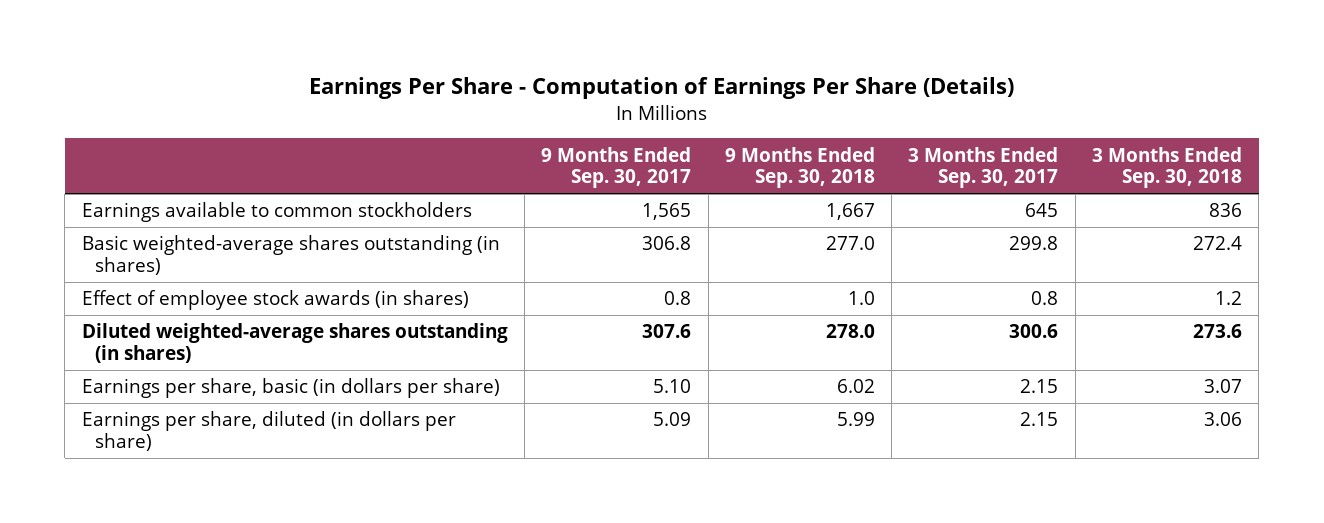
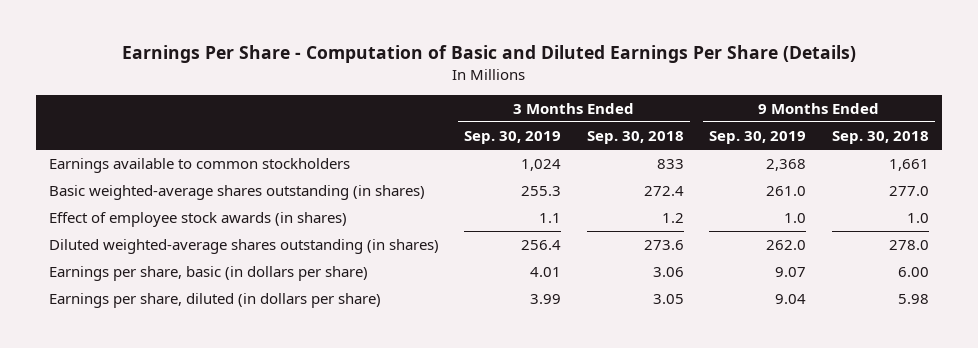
[308,77,1014,100] Earnings Per Share - Computation of Earnings Per Share (Details) -> [121,45,856,64] Earnings Per Share - Computation of Basic and Diluted Earnings Per Share (Details)
[541,146,692,189] 9 Months Ended Sep. 30, 2017 -> none
[908,146,1059,189] 3 Months Ended Sep. 30, 2017 -> none
none -> [464,130,562,144] Sep. 30, 2019
none -> [709,130,807,144] Sep. 30, 2019
[825,203,875,221] 1,667 -> [888,159,929,172] 1,661
[1209,203,1243,218] 836 -> [656,159,684,170] 833
[836,379,875,394] 6.02 -> [897,267,929,278] 6.00
[1204,379,1243,394] 3.07 -> [652,267,684,278] 3.06
[836,412,875,427] 5.99 -> [897,294,929,305] 5.98
[1204,412,1243,427] 3.06 -> [652,294,684,305] 3.05

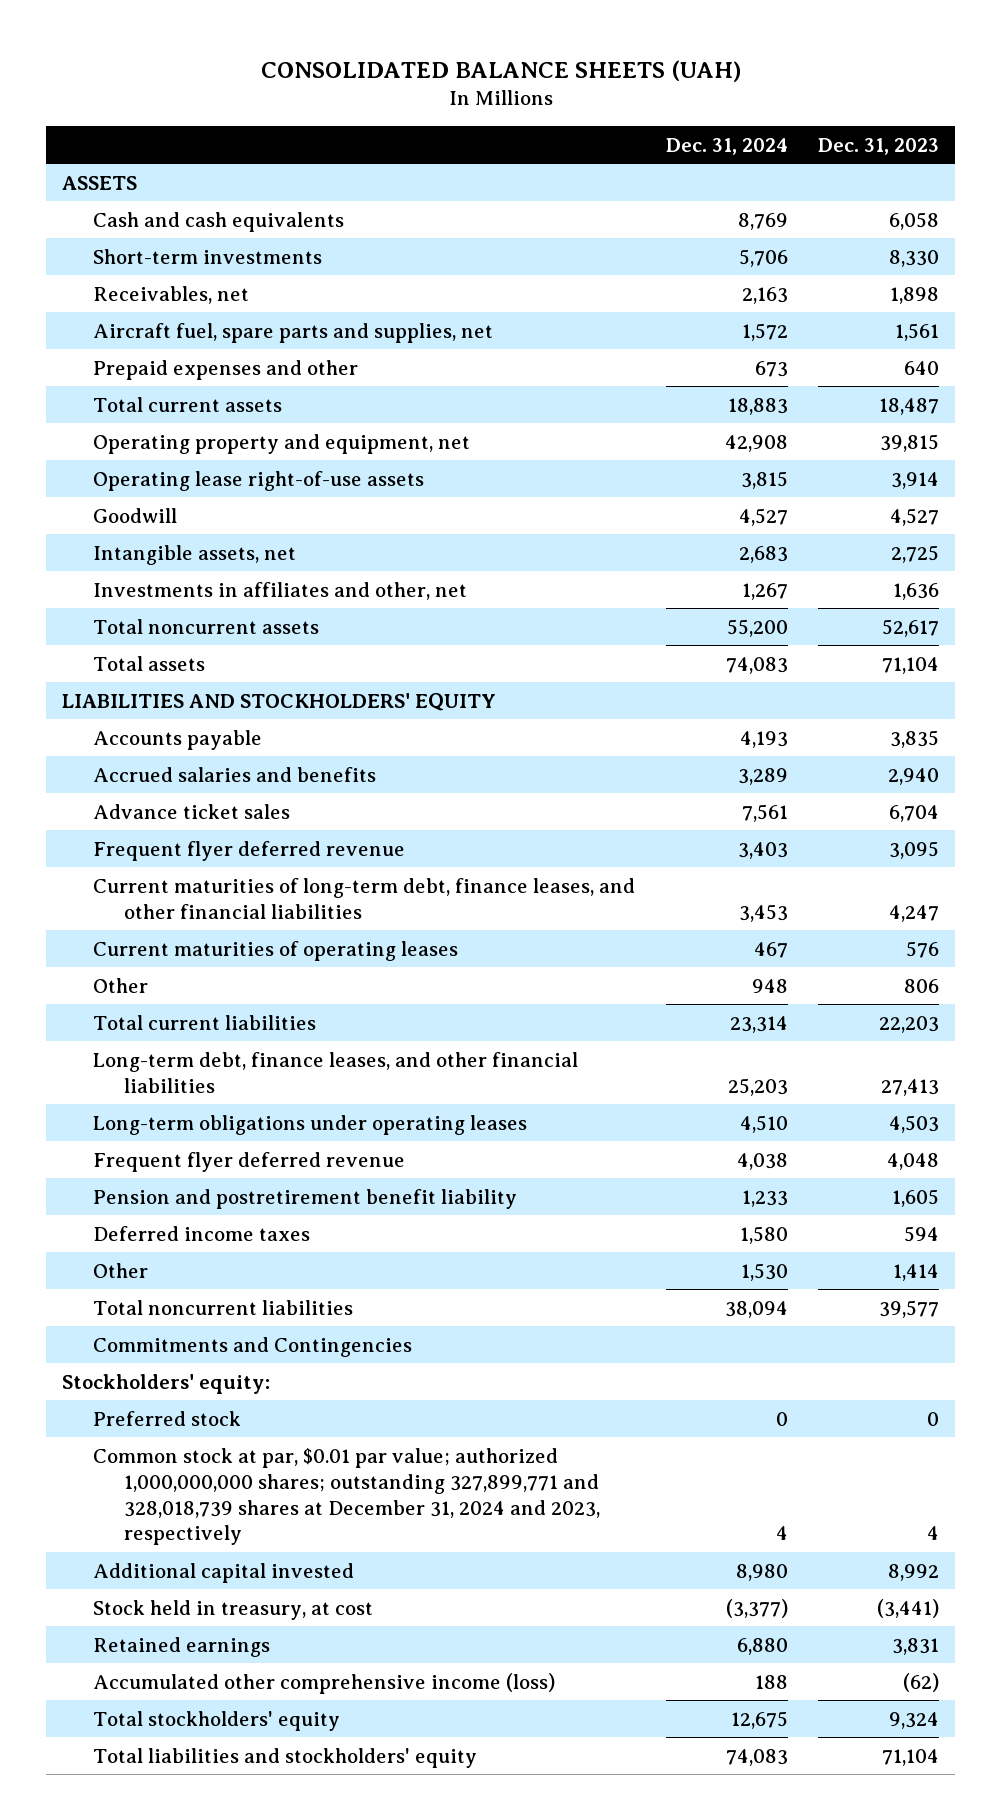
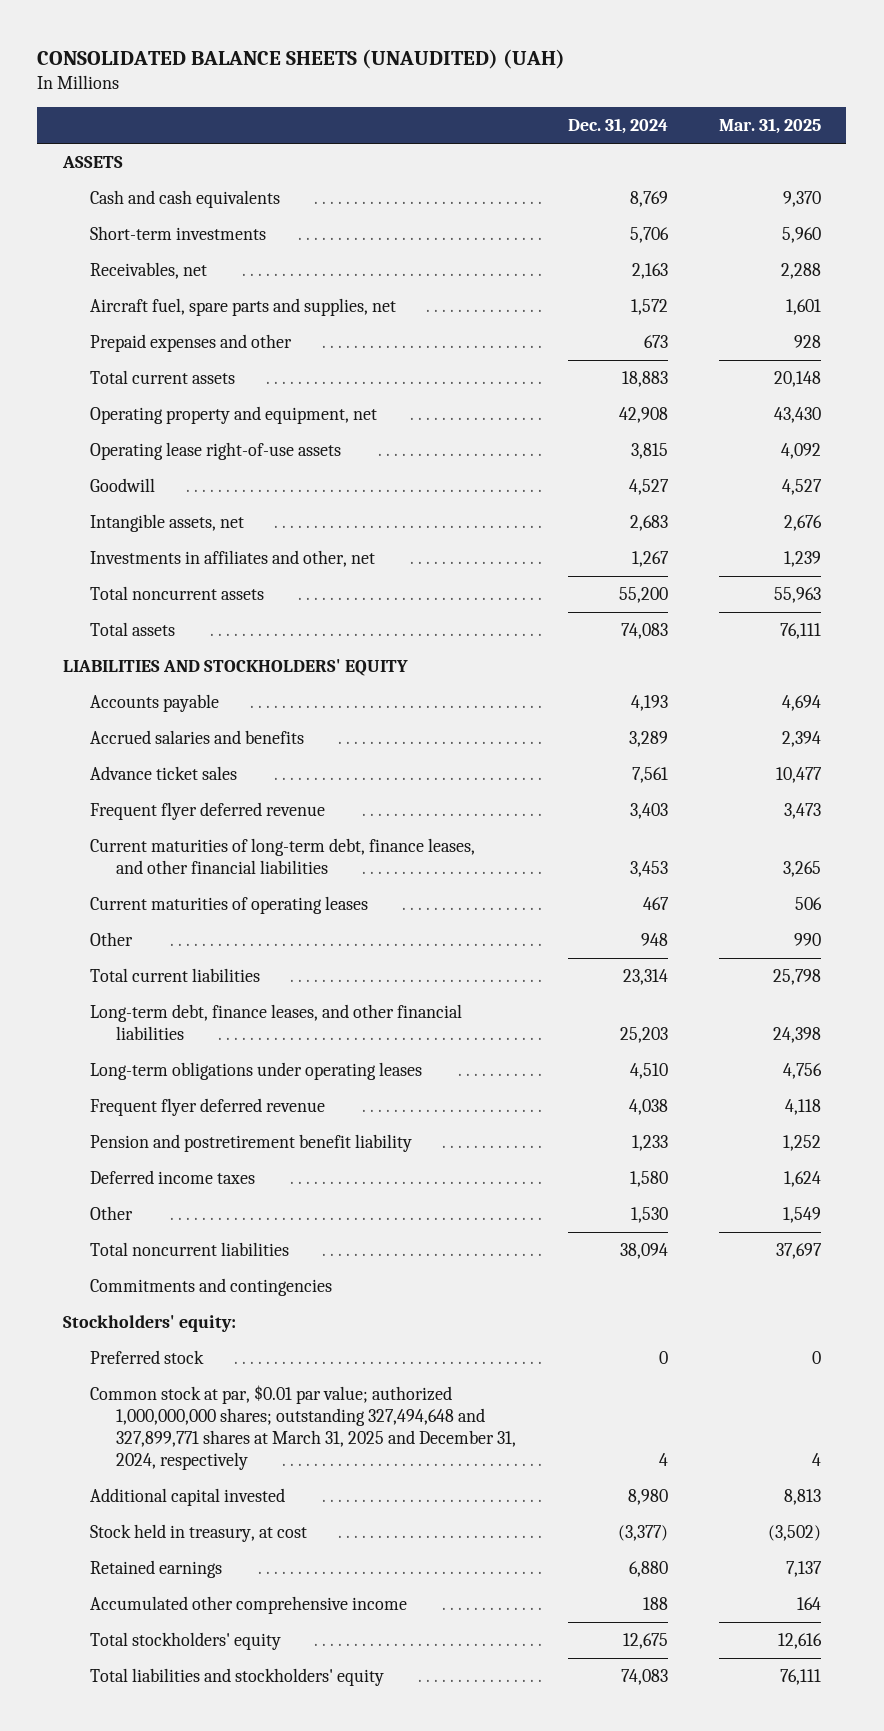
[260,60,741,83] CONSOLIDATED BALANCE SHEETS (UAH) -> [37,49,566,70] CONSOLIDATED BALANCE SHEETS (UNAUDITED) (UAH)
[818,137,940,155] Dec. 31, 2023 -> none
none -> [718,118,821,135] Mar. 31, 2025
[92,1336,412,1357] Commitments and Contingencies -> [89,1278,332,1297] Commitments and contingencies
[92,1447,600,1546] Common stock at par, $0.01 par value; authorized 1,000,000,000 shares; outstanding 327,899,771 and 328,018,739 shares at December 31, 2024 and 2023, respectively -> [89,1385,517,1470] Common stock at par, $0.01 par value; authorized 1,000,000,000 shares; outstanding 327,494,648 and 327,899,771 shares at March 31, 2025 and December 31, 2024, respectively
[92,1672,555,1694] Accumulated other comprehensive income (loss) -> [89,1596,407,1615] Accumulated other comprehensive income

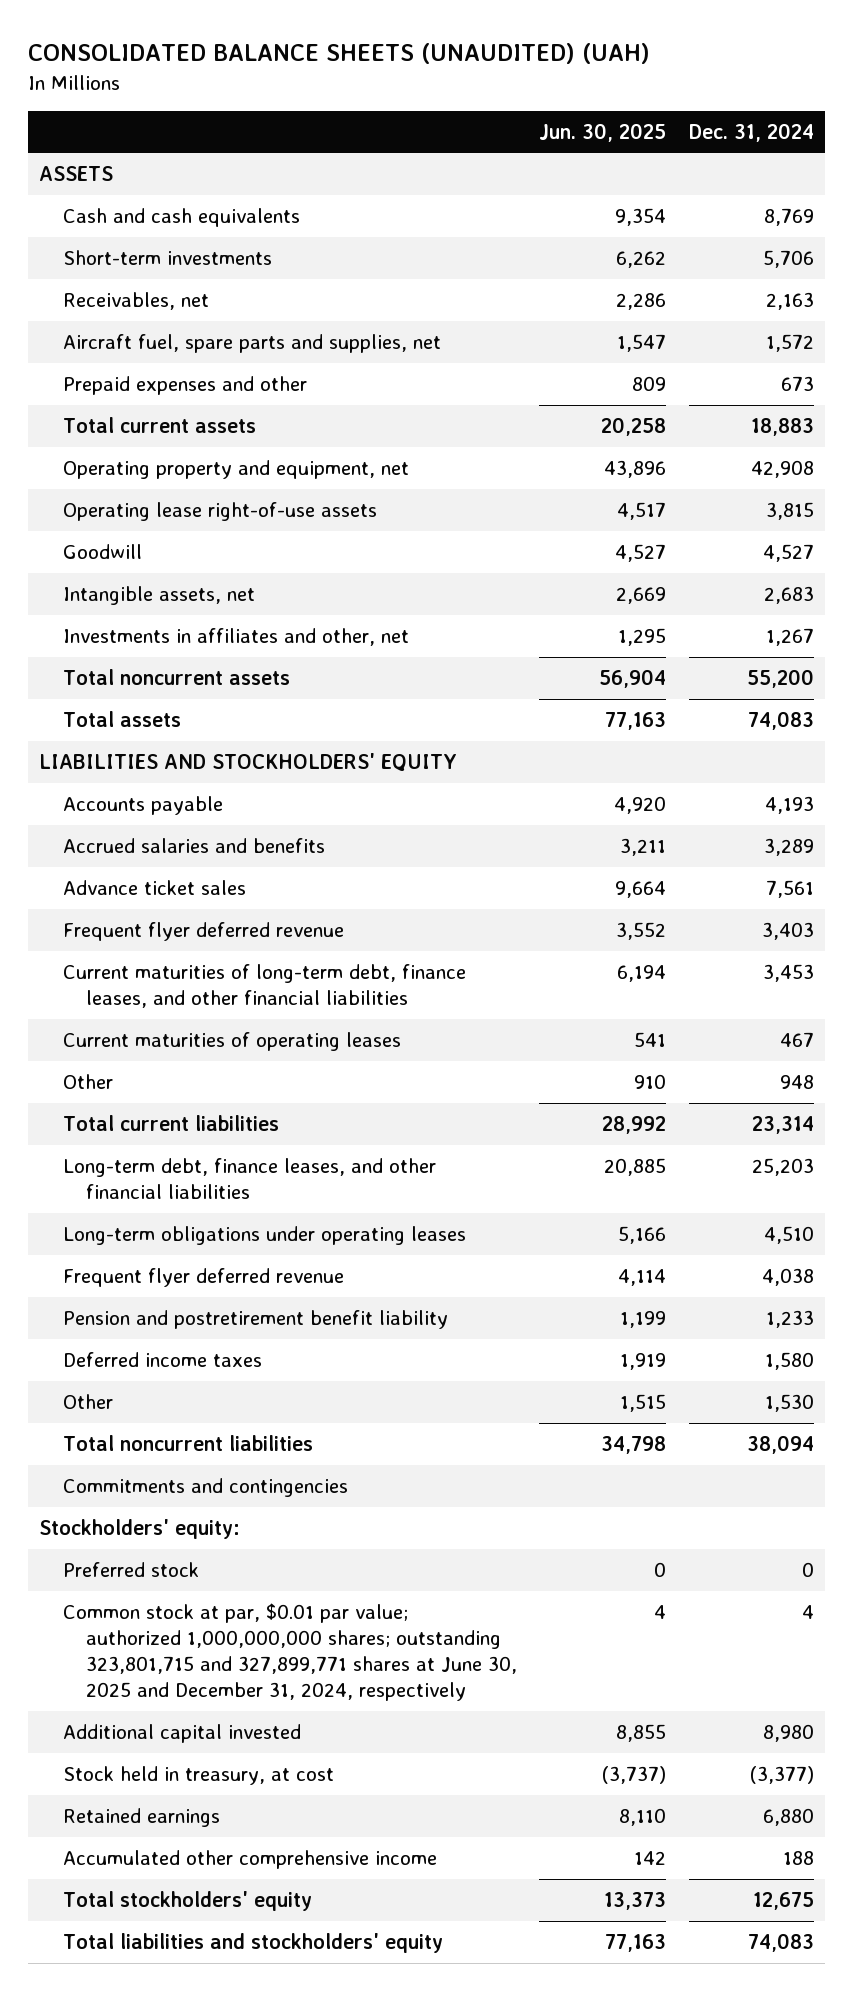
[718,118,821,135] Mar. 31, 2025 -> none
none -> [539,122,667,142] Jun. 30, 2025
[89,1385,517,1470] Common stock at par, $0.01 par value; authorized 1,000,000,000 shares; outstanding 327,494,648 and 327,899,771 shares at March 31, 2025 and December 31, 2024, respectively -> [62,1603,518,1701] Common stock at par, $0.01 par value; authorized 1,000,000,000 shares; outstanding 323,801,715 and 327,899,771 shares at June 30, 2025 and December 31, 2024, respectively

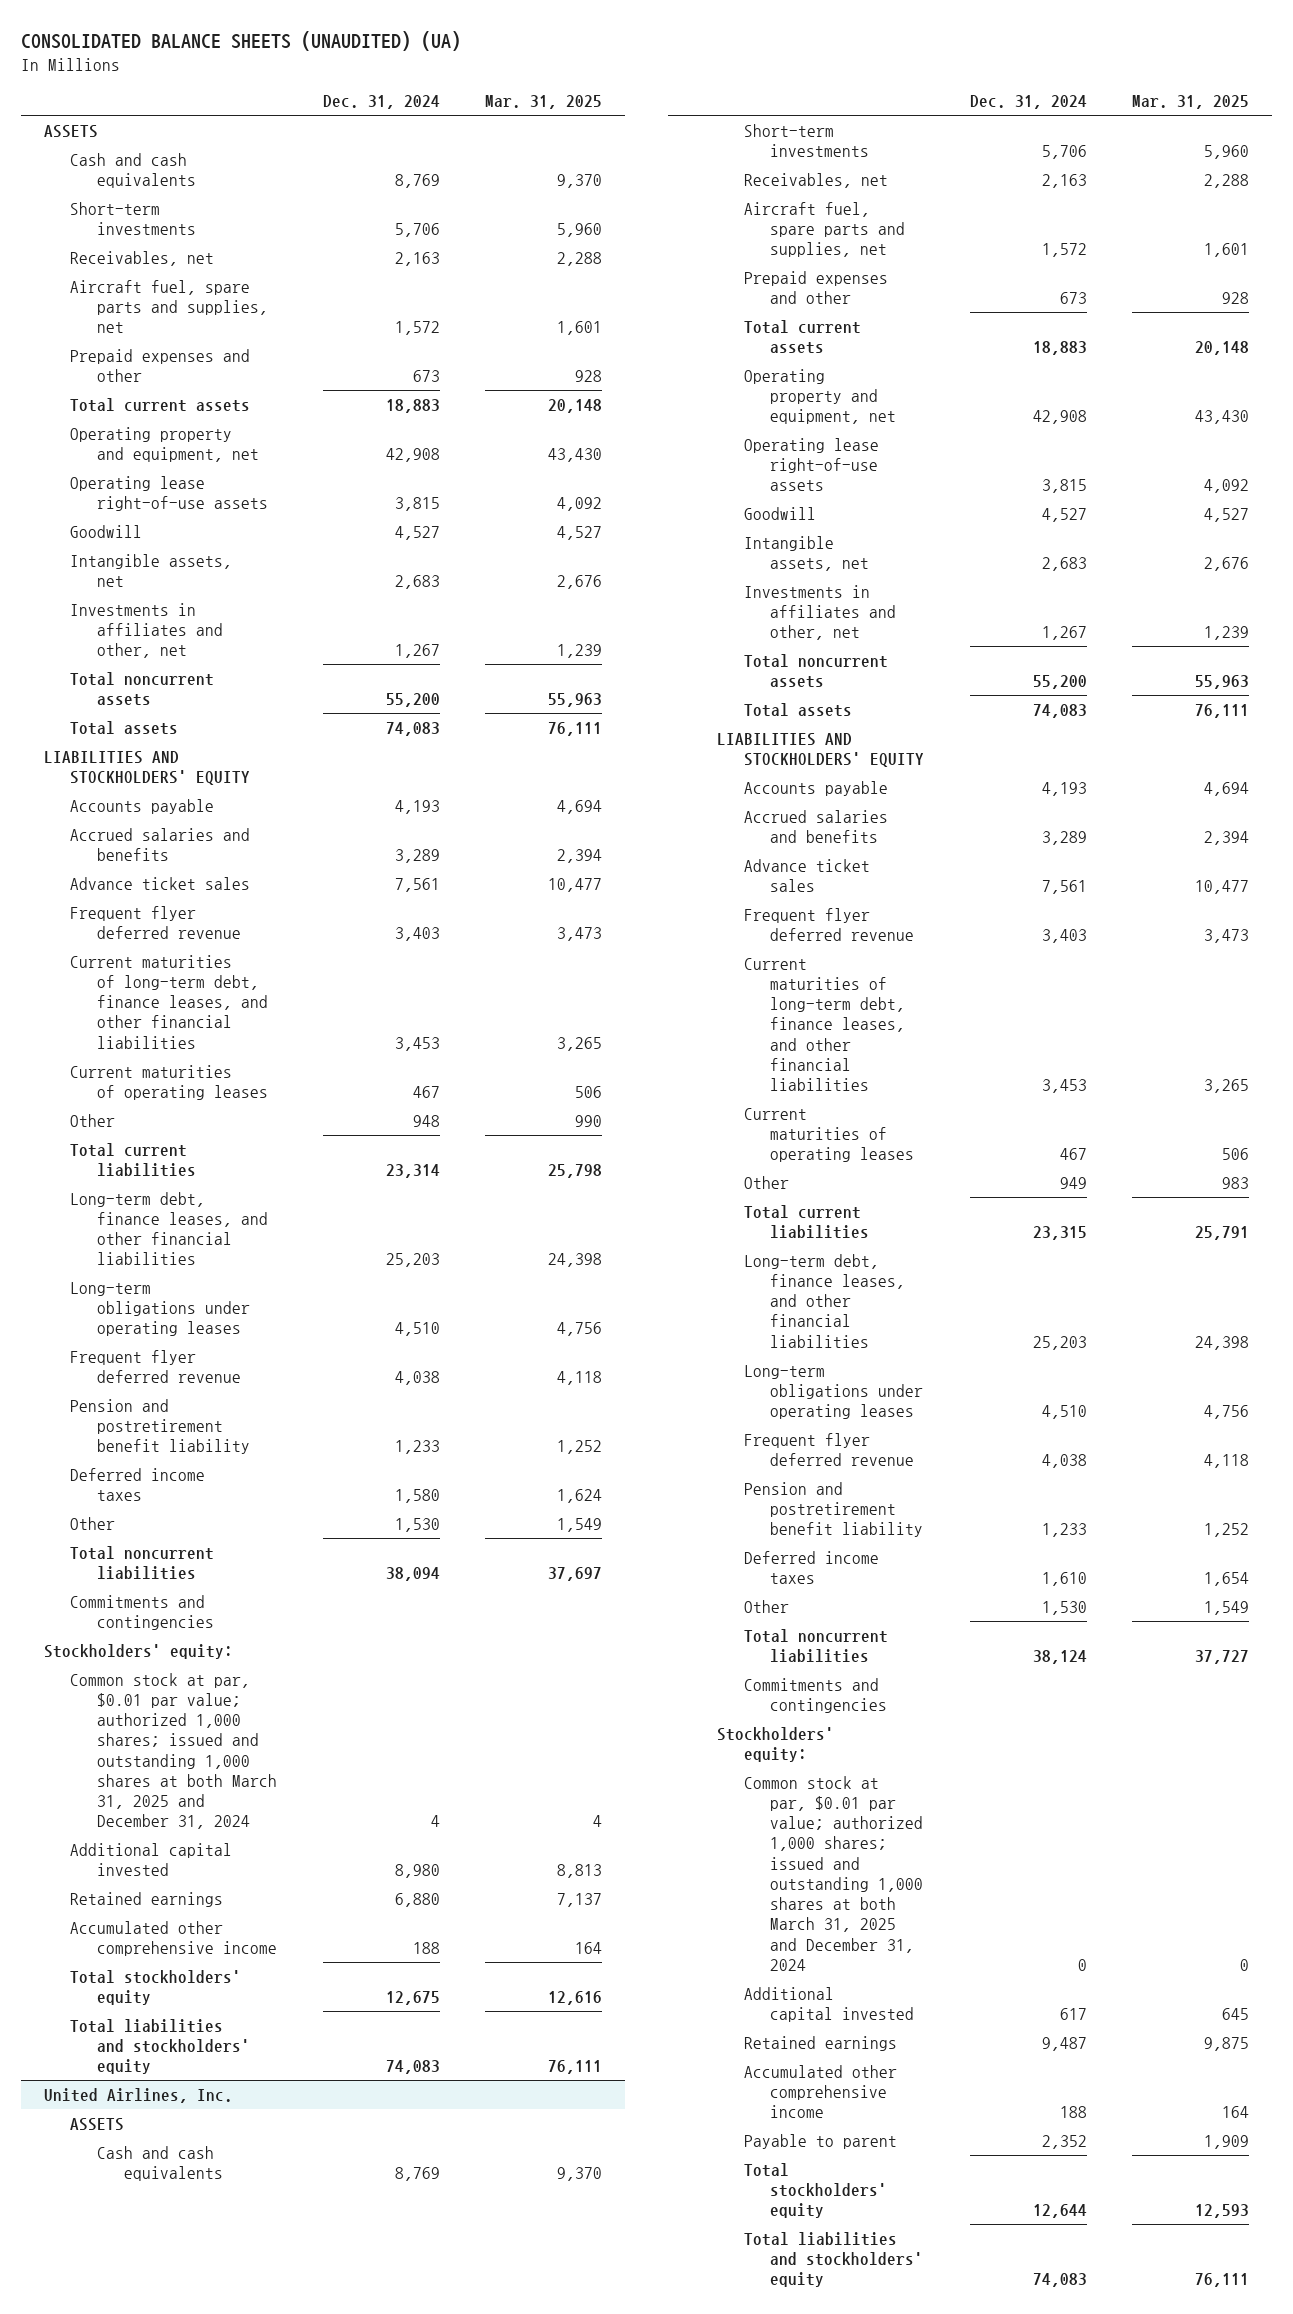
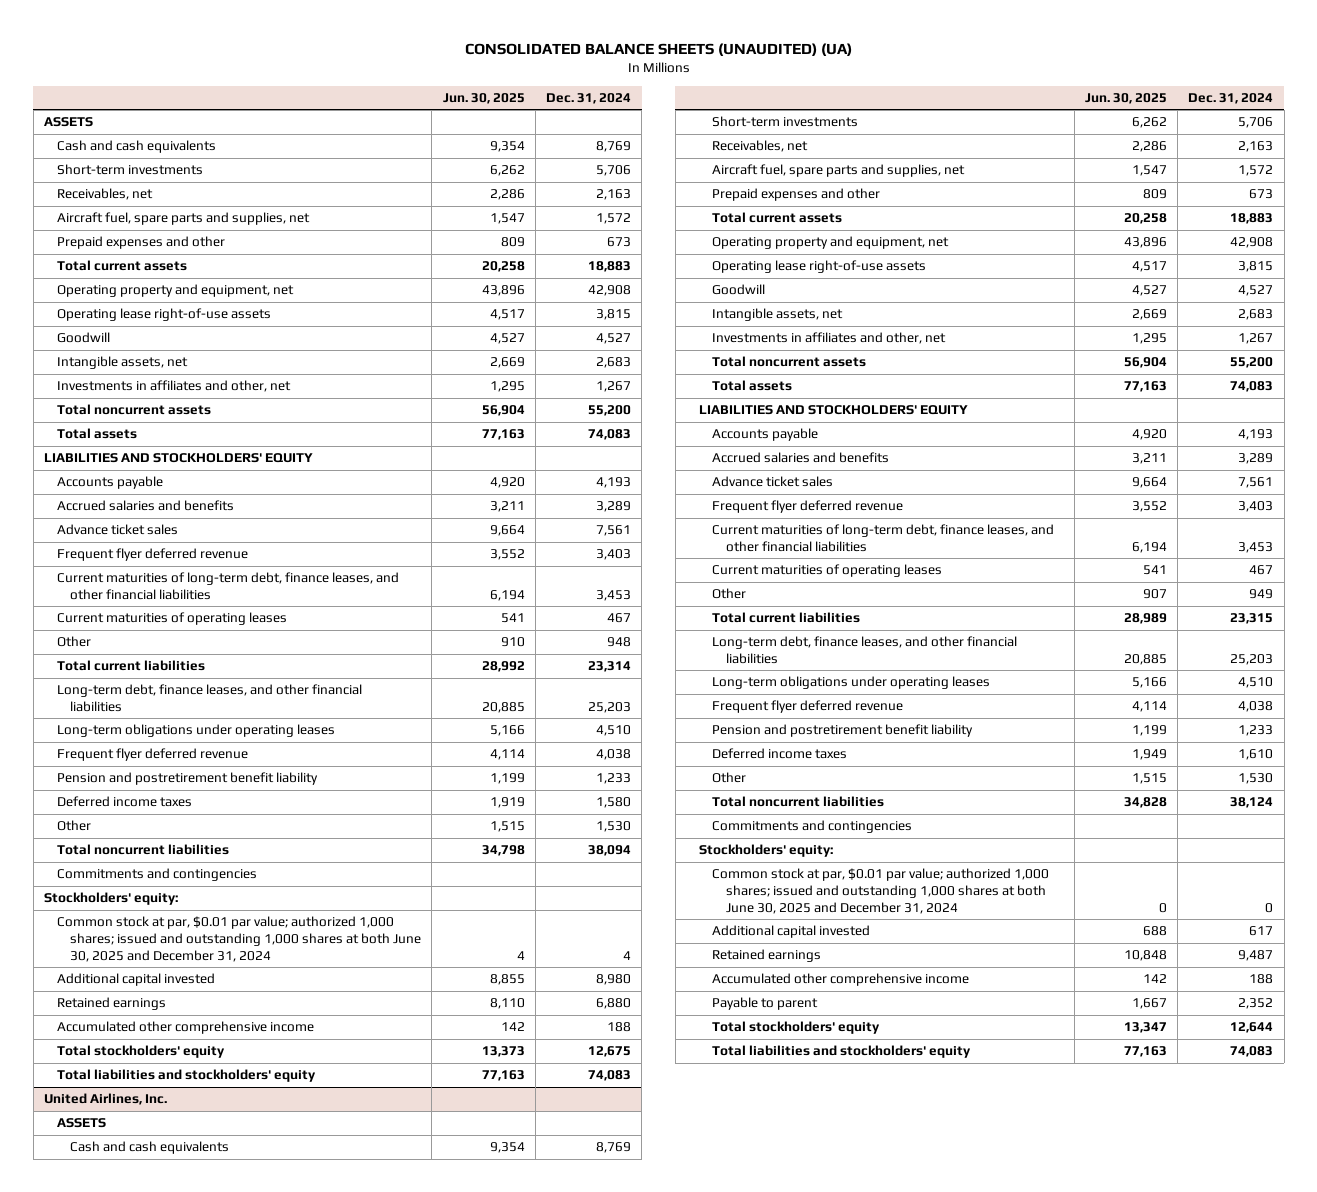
[485,95,603,110] Mar. 31, 2025 -> none
none -> [442,92,525,104] Jun. 30, 2025
[70,1672,277,1830] Common stock at par, $0.01 par value; authorized 1,000 shares; issued and outstanding 1,000 shares at both March 31, 2025 and December 31, 2024 -> [56,916,422,962] Common stock at par, $0.01 par value; authorized 1,000 shares; issued and outstanding 1,000 shares at both June 30, 2025 and December 31, 2024
[743,1775,924,1971] Common stock at par, $0.01 par value; authorized 1,000 shares; issued and outstanding 1,000 shares at both March 31, 2025 and December 31, 2024 -> [712,868,1050,914] Common stock at par, $0.01 par value; authorized 1,000 shares; issued and outstanding 1,000 shares at both June 30, 2025 and December 31, 2024

